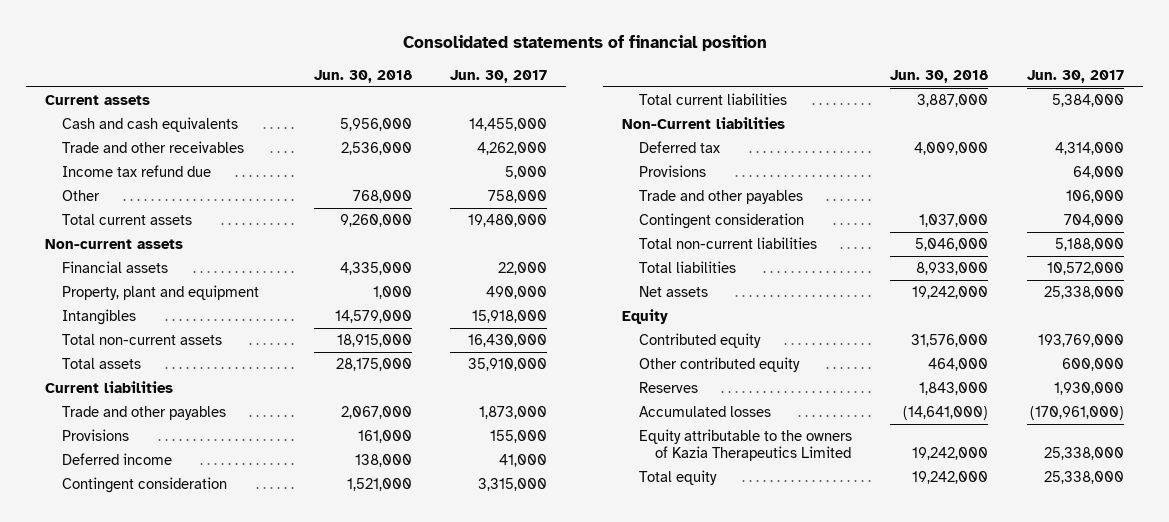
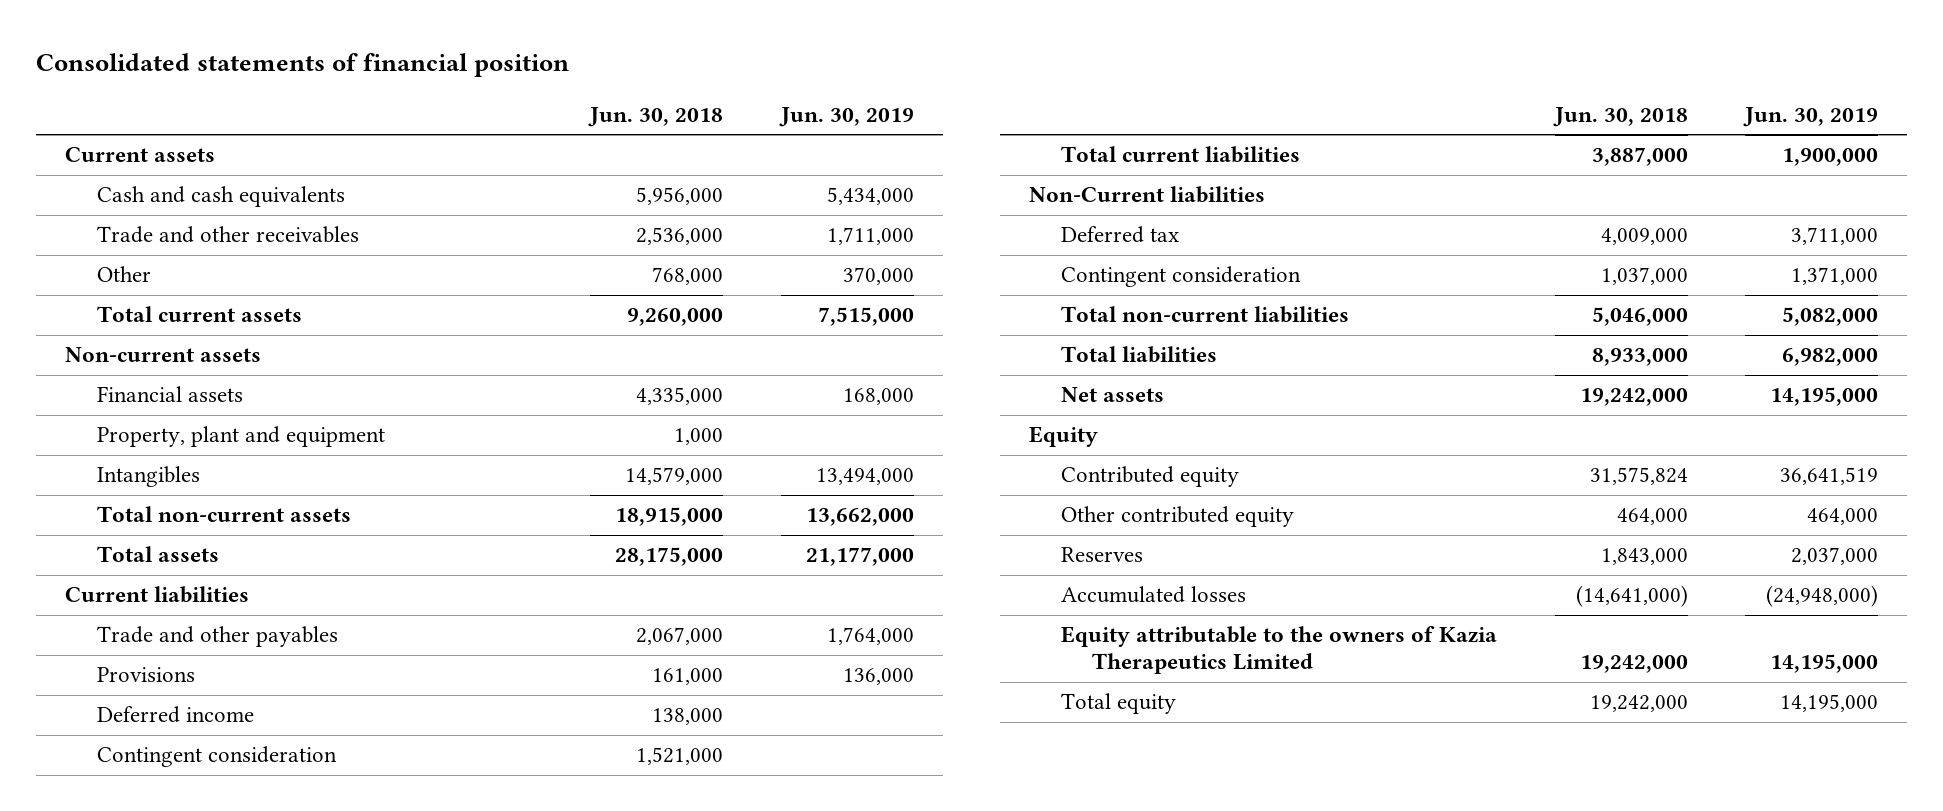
[450,69,548,83] Jun. 30, 2017 -> none
none -> [779,106,915,127] Jun. 30, 2019
[61,164,211,177] Income tax refund due -> none
[638,164,706,177] Provisions -> none
[638,189,803,204] Trade and other payables -> none
[911,333,989,347] 31,576,000 -> [1589,467,1688,486] 31,575,824

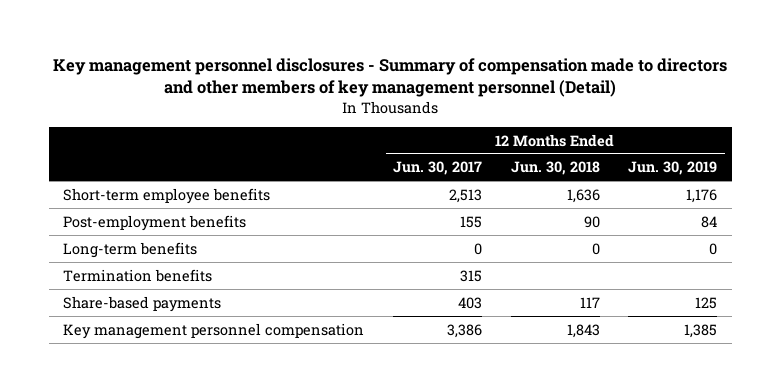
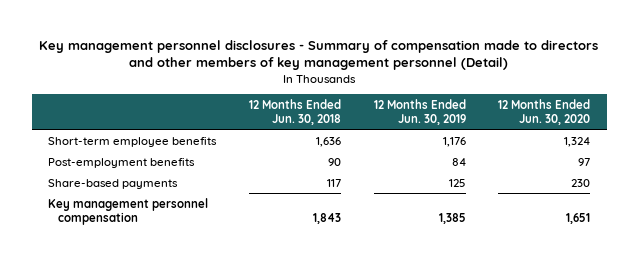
[392,161,482,176] Jun. 30, 2017 -> none
none -> [498,98,591,125] 12 Months Ended Jun. 30, 2020
[63,241,198,258] Long-term benefits -> none
[63,268,213,282] Termination benefits -> none

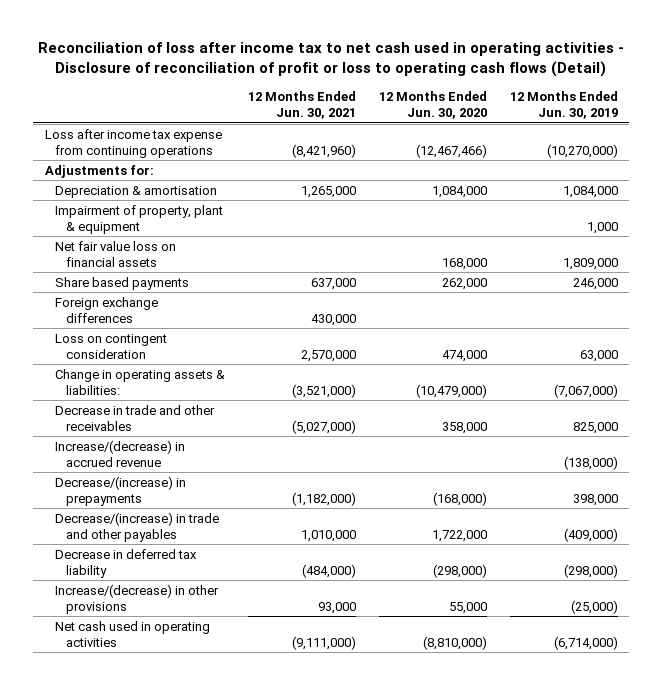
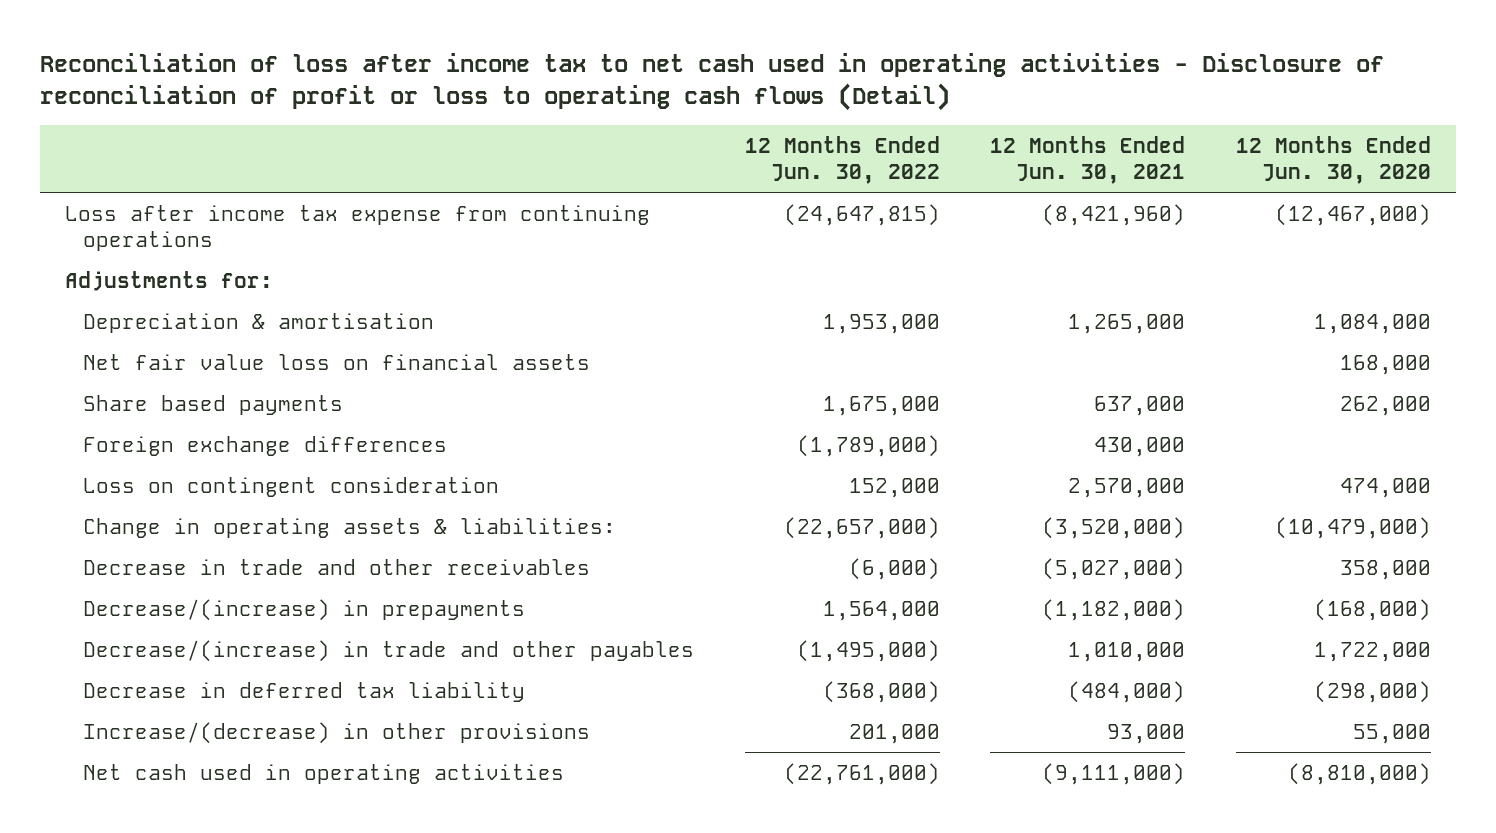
[509,90,618,120] 12 Months Ended Jun. 30, 2019 -> none
none -> [744,135,940,185] 12 Months Ended Jun. 30, 2022
[416,143,488,158] (12,467,466) -> [1274,203,1431,226] (12,467,000)
[55,204,224,234] Impairment of property, plant & equipment -> none
[292,383,357,398] (3,521,000) -> [1042,516,1186,539] (3,520,000)
[55,439,186,467] Increase/(decrease) in accrued revenue -> none

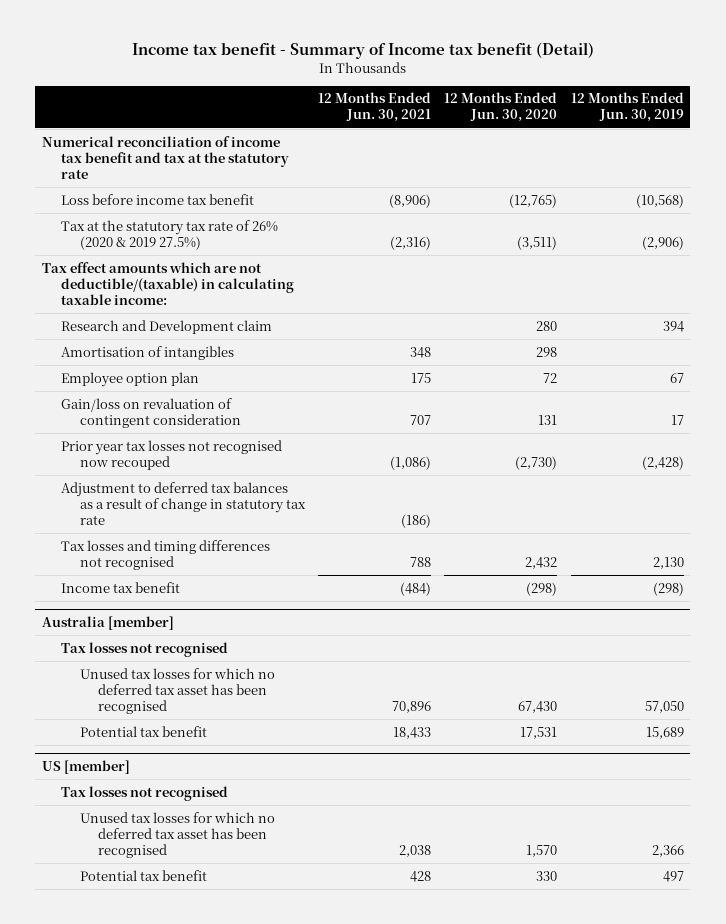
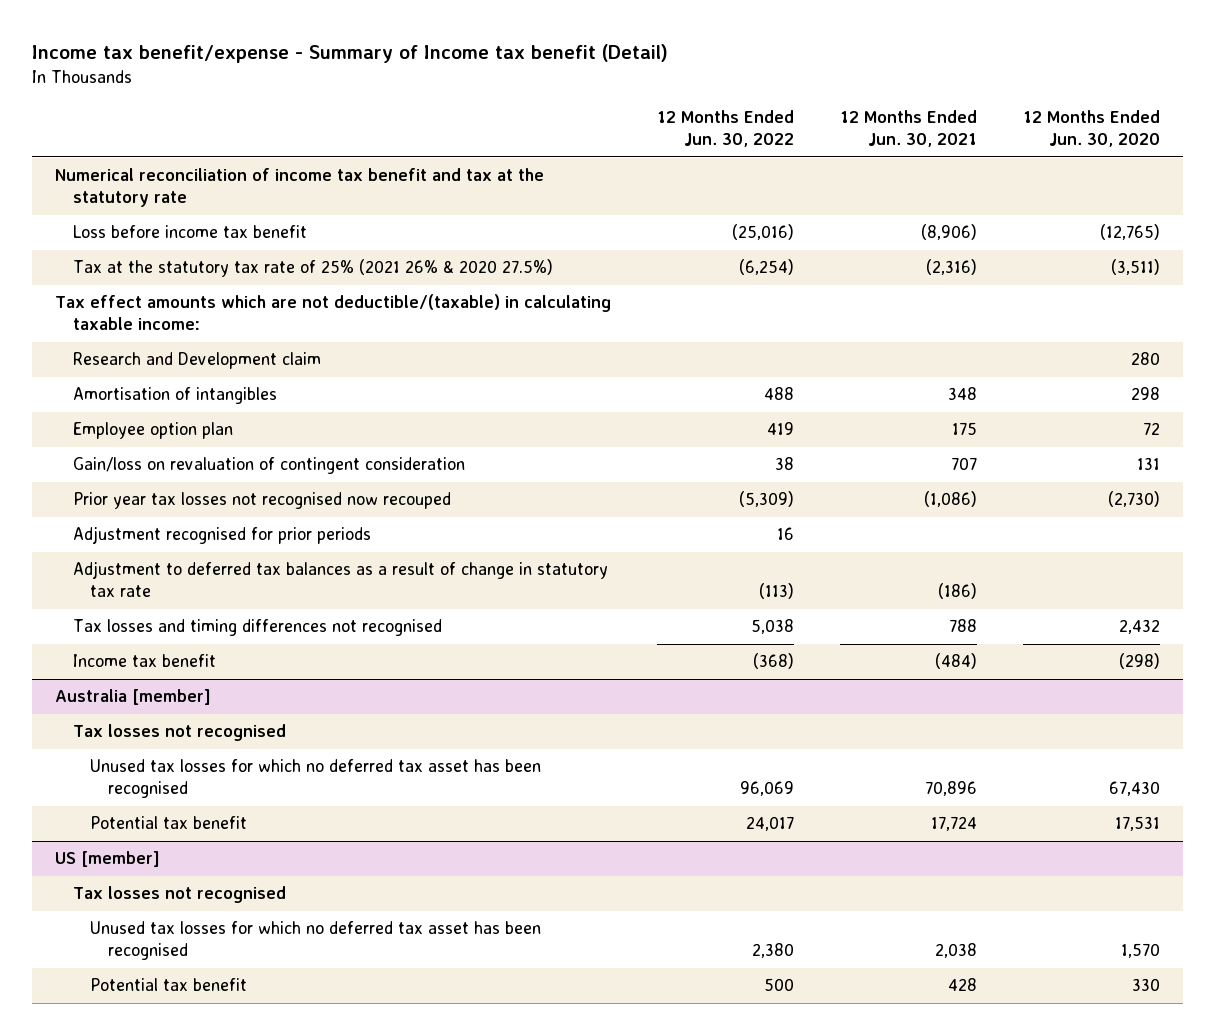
[131,42,594,60] Income tax benefit - Summary of Income tax benefit (Detail) -> [32,44,669,64] Income tax benefit/expense - Summary of Income tax benefit (Detail)
[570,92,684,123] 12 Months Ended Jun. 30, 2019 -> none
none -> [657,110,795,147] 12 Months Ended Jun. 30, 2022
[60,219,278,250] Tax at the statutory tax rate of 26% (2020 & 2019 27.5%) -> [72,259,553,278] Tax at the statutory tax rate of 25% (2021 26% & 2020 27.5%)
none -> [72,526,371,545] Adjustment recognised for prior periods
[392,726,431,739] 18,433 -> [930,816,977,832] 17,724

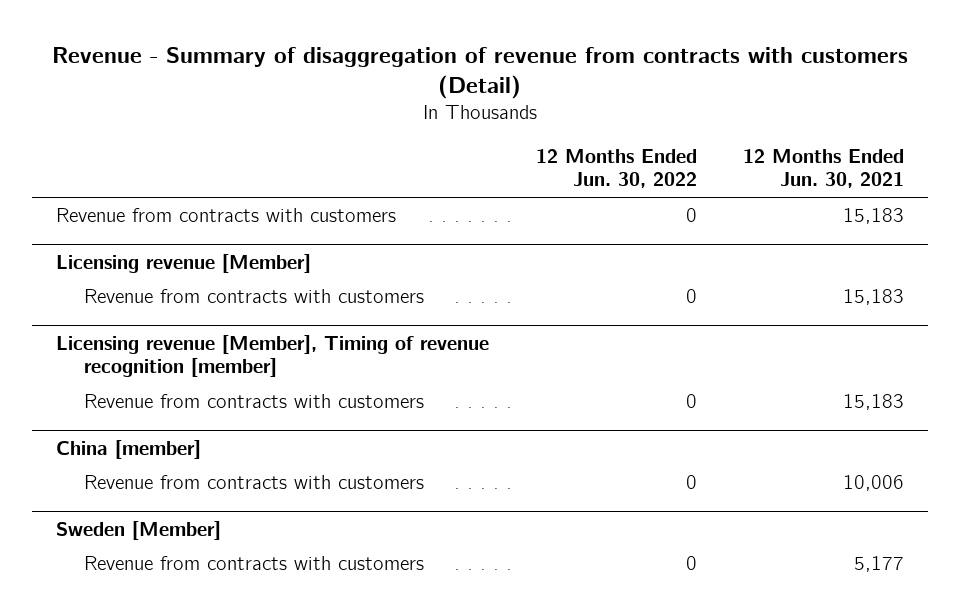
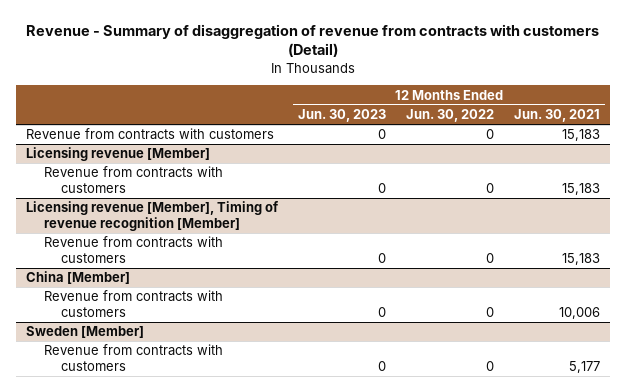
none -> [297,108,386,122] Jun. 30, 2023
[55,334,489,378] Licensing revenue [Member], Timing of revenue recognition [member] -> [25,201,279,232] Licensing revenue [Member], Timing of revenue recognition [Member]
[55,439,201,459] China [member] -> [25,271,130,285] China [Member]

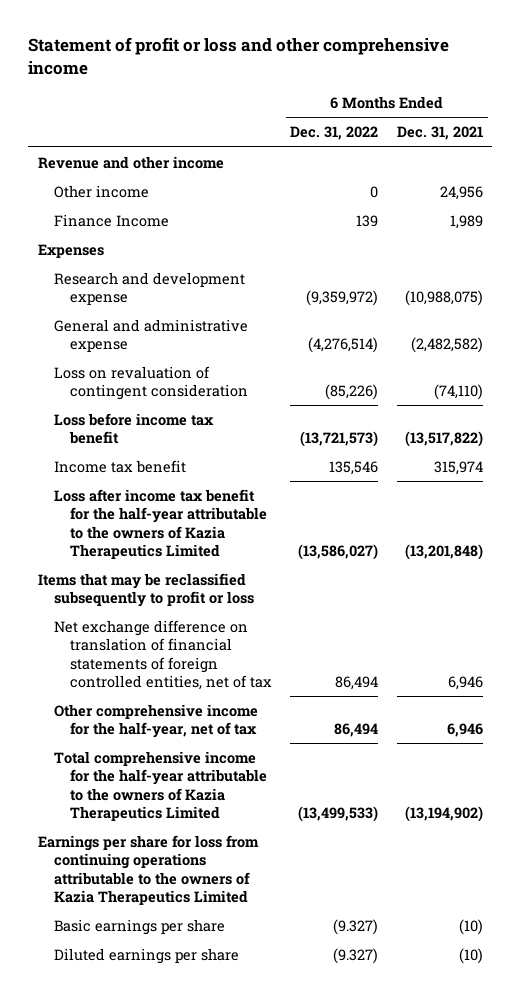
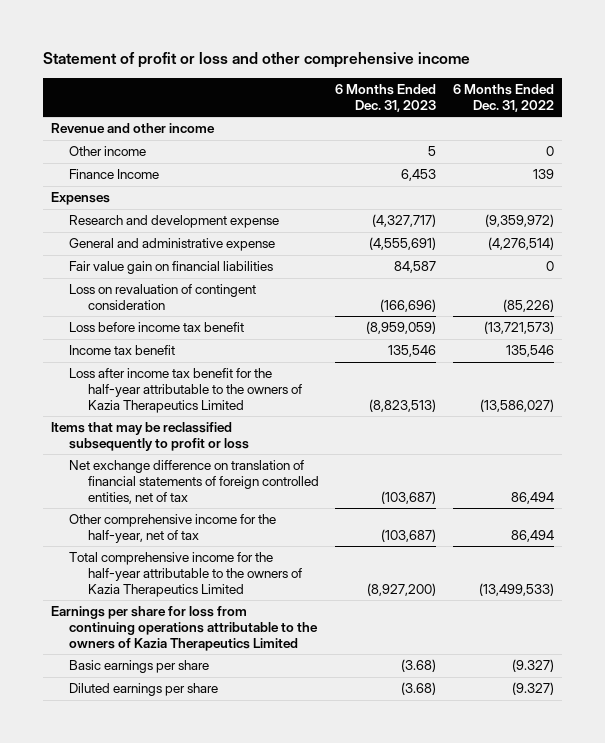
[396,126,483,141] Dec. 31, 2021 -> none
none -> [335,83,437,112] 6 Months Ended Dec. 31, 2023
none -> [69,261,274,275] Fair value gain on financial liabilities

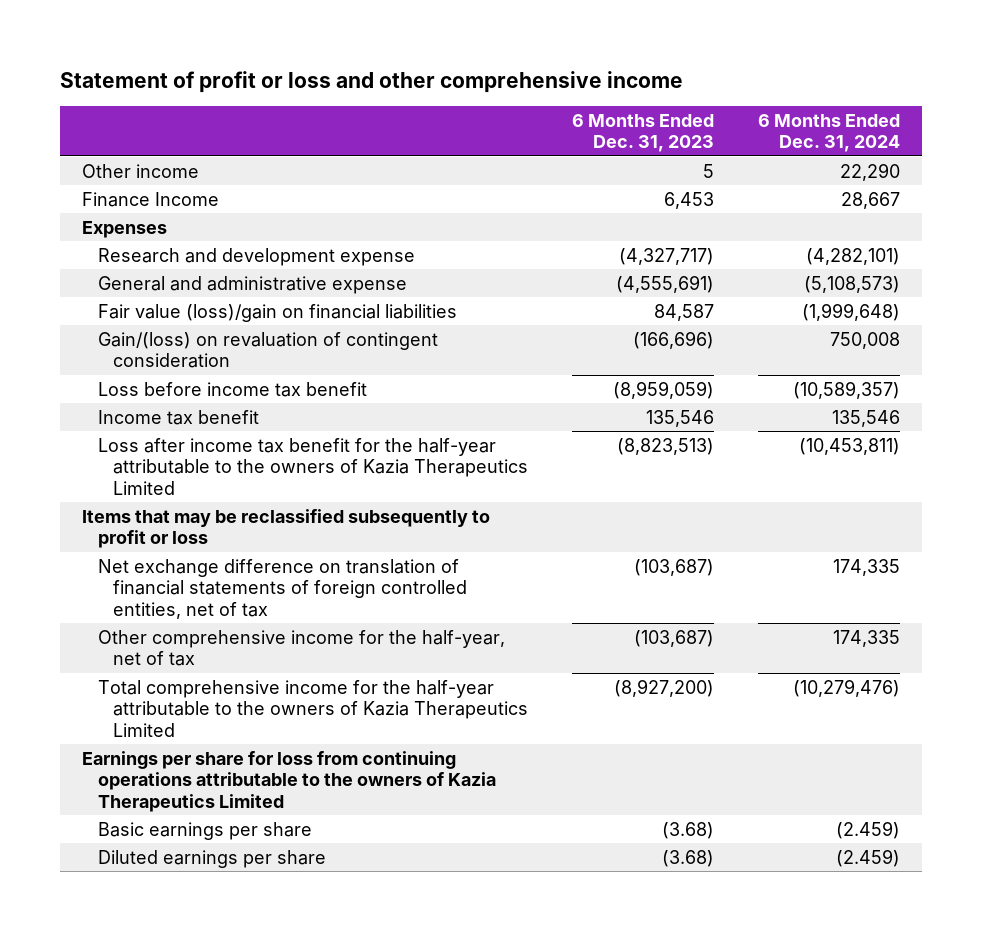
[452,83,554,112] 6 Months Ended Dec. 31, 2022 -> none
none -> [758,113,901,153] 6 Months Ended Dec. 31, 2024
[51,123,216,134] Revenue and other income -> none
[69,261,274,275] Fair value gain on financial liabilities -> [97,303,457,322] Fair value (loss)/gain on financial liabilities
[69,284,257,310] Loss on revaluation of contingent consideration -> [97,331,438,369] Gain/(loss) on revaluation of contingent consideration

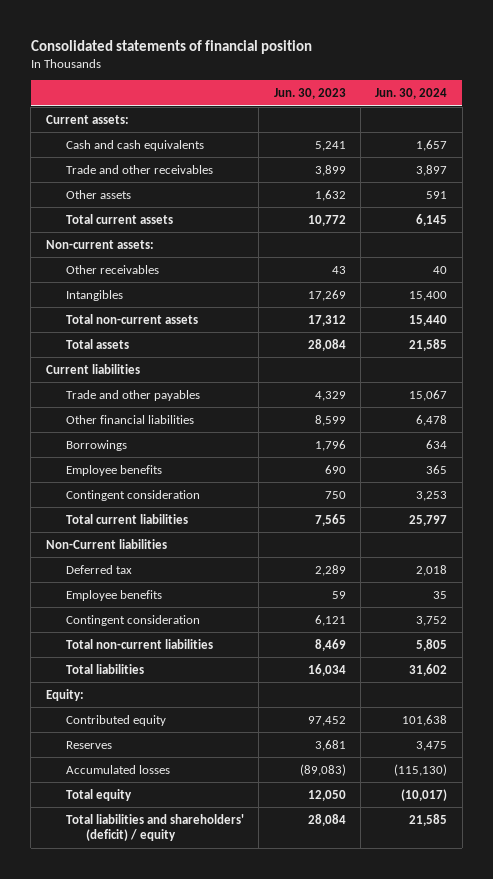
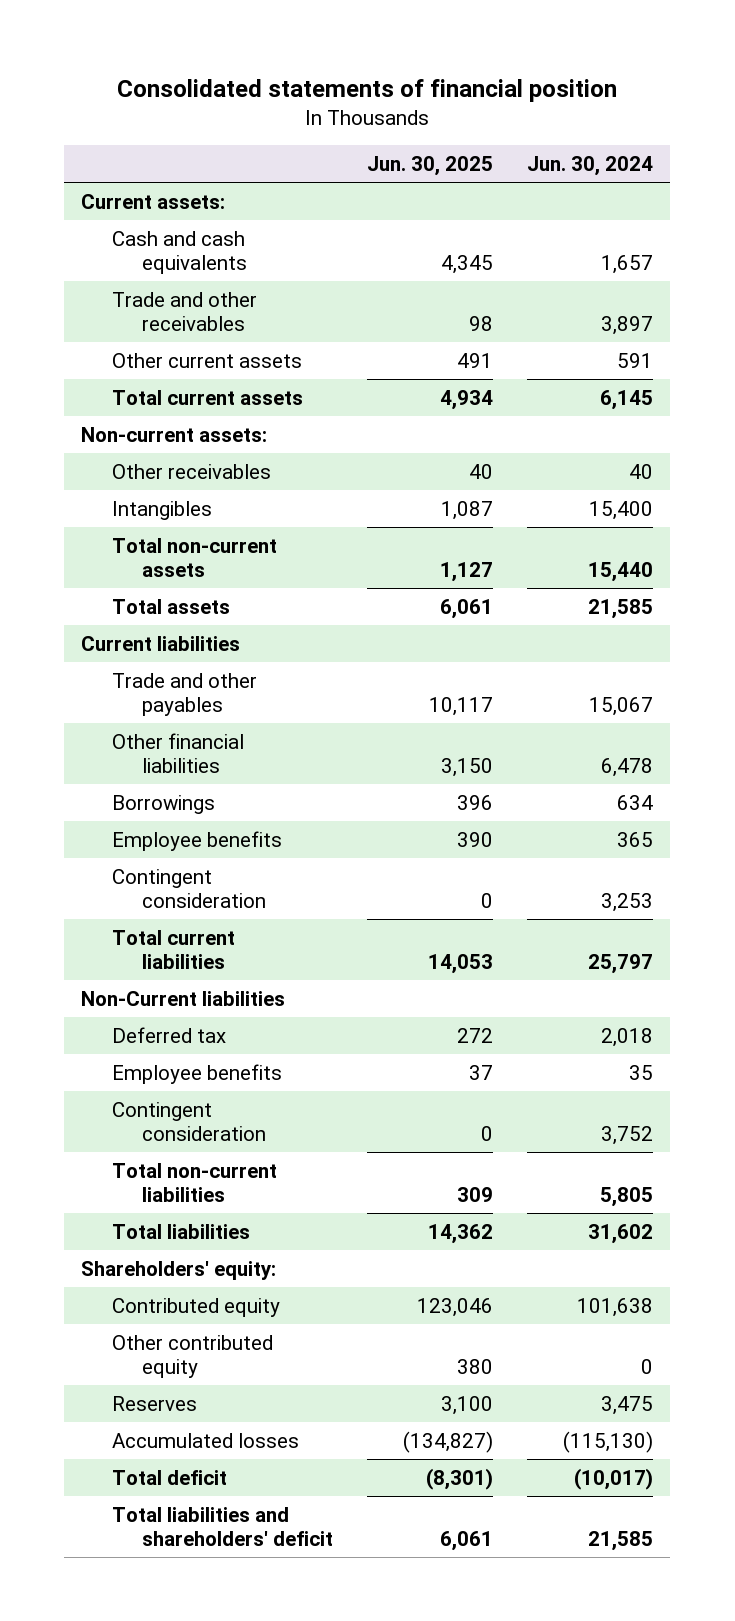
[273,87,346,99] Jun. 30, 2023 -> none
none -> [367,156,494,177] Jun. 30, 2025
[65,189,131,199] Other assets -> [111,352,302,368] Other current assets
[45,688,84,701] Equity: -> [81,1260,277,1280] Shareholders' equity:
none -> [111,1334,273,1378] Other contributed equity
[65,788,132,801] Total equity -> [111,1469,227,1485] Total deficit
[65,813,244,842] Total liabilities and shareholders' (deficit) / equity -> [111,1506,334,1546] Total liabilities and shareholders' deficit

